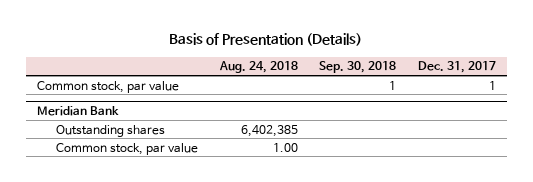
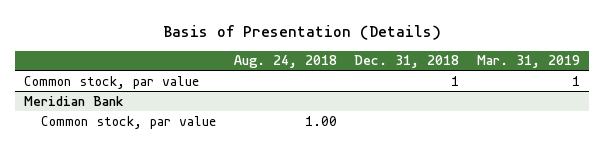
[319,61,397,74] Sep. 30, 2018 -> none
[418,61,497,74] Dec. 31, 2017 -> none
none -> [354,55,460,69] Dec. 31, 2018
none -> [476,55,580,69] Mar. 31, 2019
[55,124,165,137] Outstanding shares -> none

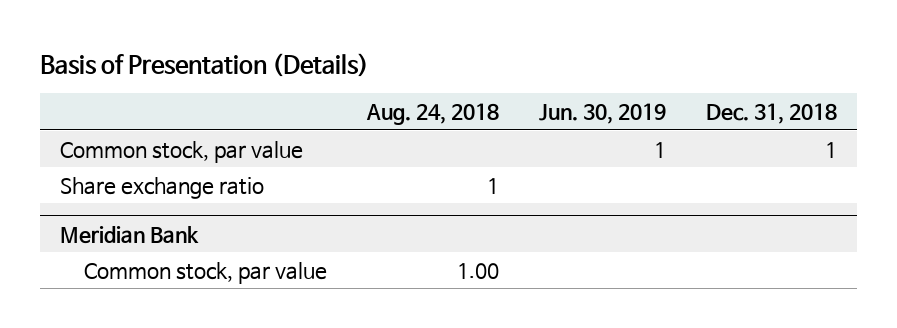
[476,55,580,69] Mar. 31, 2019 -> none
none -> [538,103,666,125] Jun. 30, 2019
none -> [60,176,265,199] Share exchange ratio

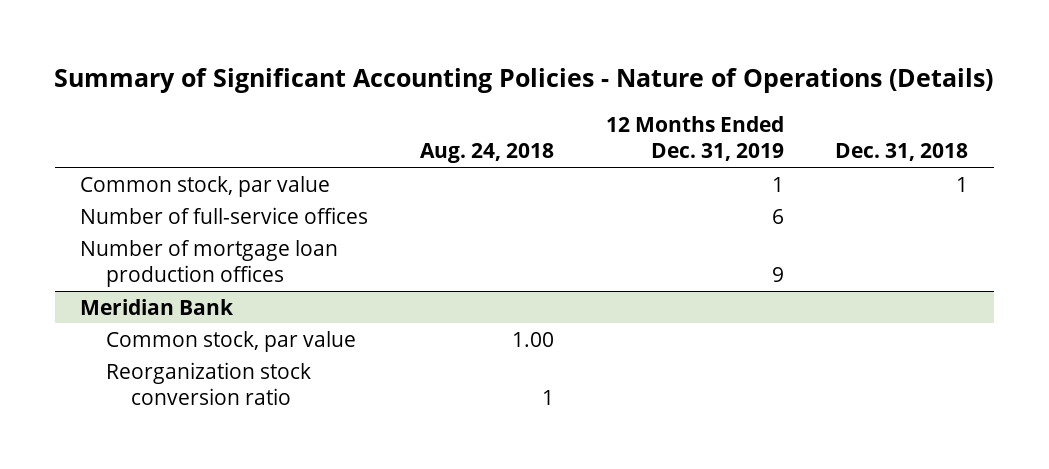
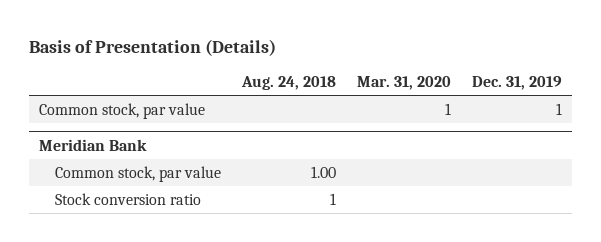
[54,68,994,94] Summary of Significant Accounting Policies - Nature of Operations (Details) -> [29,39,277,57] Basis of Presentation (Details)
[605,115,784,162] 12 Months Ended Dec. 31, 2019 -> none
[835,143,969,162] Dec. 31, 2018 -> none
none -> [356,76,451,91] Mar. 31, 2020
none -> [471,76,562,91] Dec. 31, 2019
[80,206,369,224] Number of full-service offices -> none
[80,239,339,288] Number of mortgage loan production offices -> none
[105,361,311,406] Reorganization stock conversion ratio -> [54,192,201,205] Stock conversion ratio

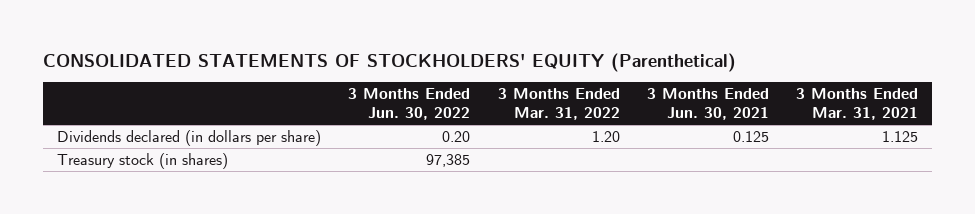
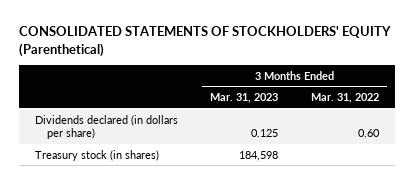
[348,88,471,120] 3 Months Ended Jun. 30, 2022 -> none
[646,88,769,120] 3 Months Ended Jun. 30, 2021 -> none
[796,88,919,120] 3 Months Ended Mar. 31, 2021 -> none
none -> [210,93,279,104] Mar. 31, 2023
[591,131,620,143] 1.20 -> [357,129,380,138] 0.60

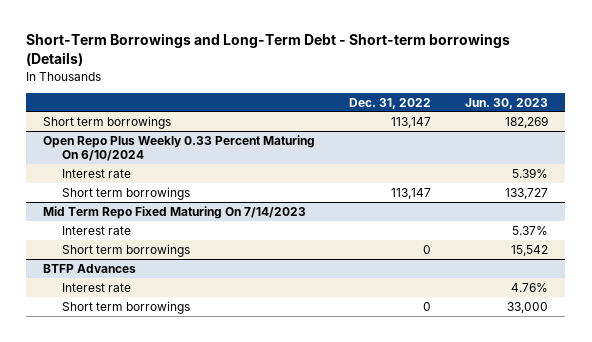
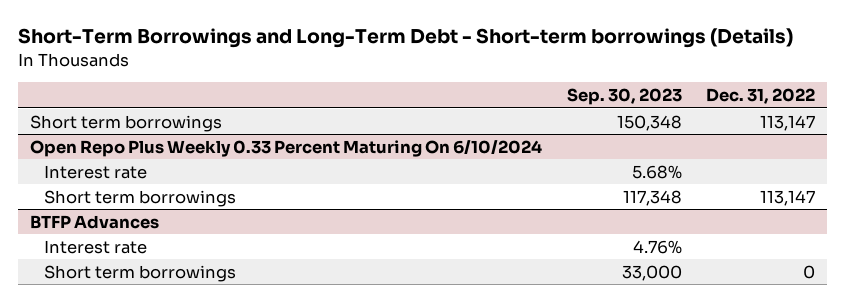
[465,97,549,109] Jun. 30, 2023 -> none
none -> [566,88,682,106] Sep. 30, 2023
[43,205,307,219] Mid Term Repo Fixed Maturing On 7/14/2023 -> none
[62,225,132,235] Interest rate -> none
[62,243,191,257] Short term borrowings -> none

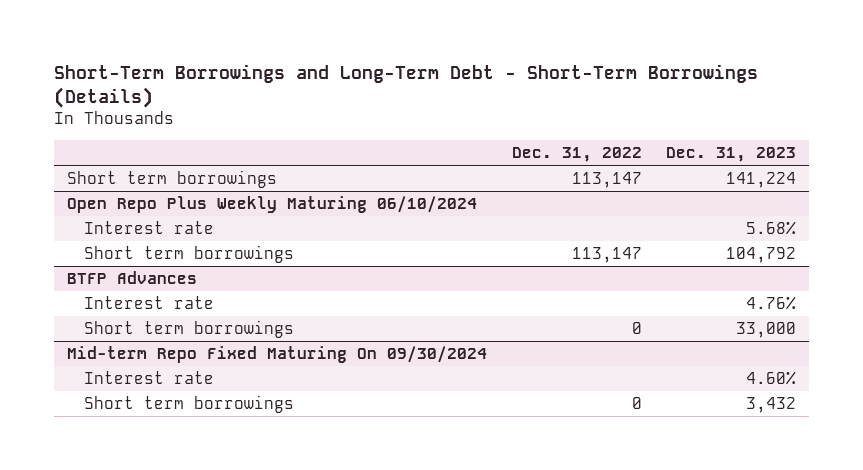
[17,28,793,49] Short-Term Borrowings and Long-Term Debt - Short-term borrowings (Details) -> [54,63,759,109] Short-Term Borrowings and Long-Term Debt - Short-Term Borrowings (Details)
[566,88,682,106] Sep. 30, 2023 -> none
none -> [666,147,797,163] Dec. 31, 2023
[30,139,543,157] Open Repo Plus Weekly 0.33 Percent Maturing On 6/10/2024 -> [66,196,477,214] Open Repo Plus Weekly Maturing 06/10/2024
none -> [66,346,487,364] Mid-term Repo Fixed Maturing On 09/30/2024
none -> [83,371,214,385] Interest rate
none -> [83,395,294,414] Short term borrowings

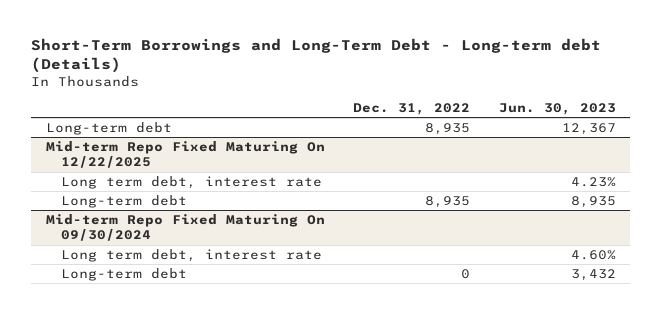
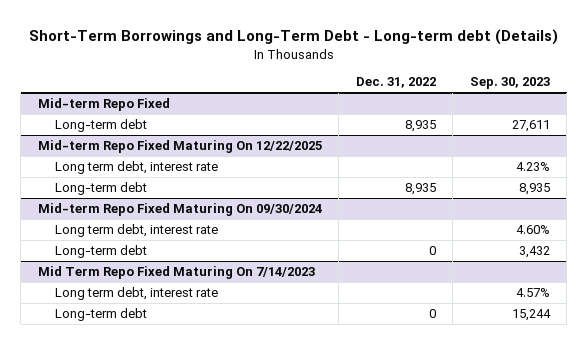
[498,102,616,115] Jun. 30, 2023 -> none
none -> [469,77,550,90] Sep. 30, 2023
none -> [37,97,170,111] Mid-term Repo Fixed
none -> [37,265,315,279] Mid Term Repo Fixed Maturing On 7/14/2023
none -> [55,286,219,300] Long term debt, interest rate
none -> [55,307,148,321] Long-term debt

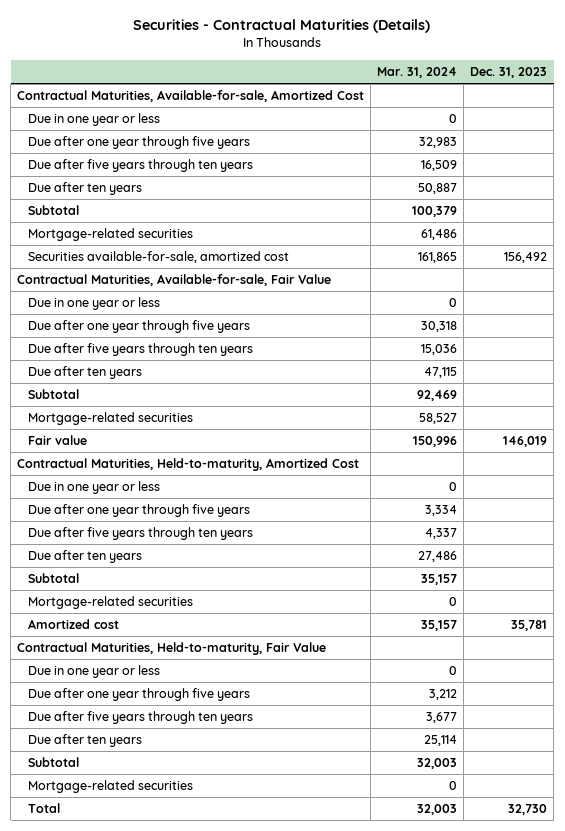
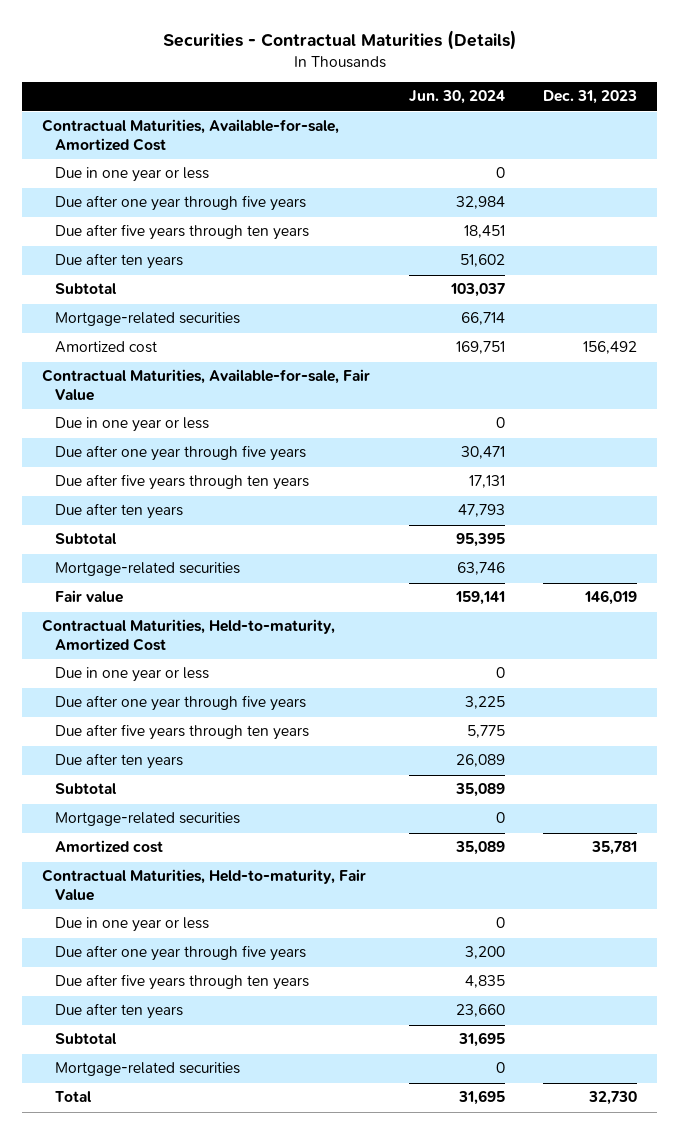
[377,67,458,79] Mar. 31, 2024 -> none
none -> [408,90,505,105] Jun. 30, 2024
[28,251,290,264] Securities available-for-sale, amortized cost -> [55,341,158,354] Amortized cost

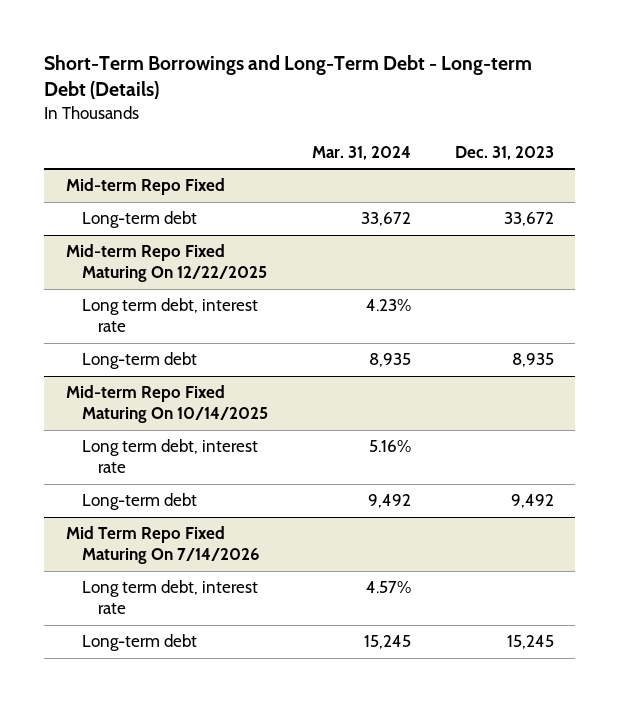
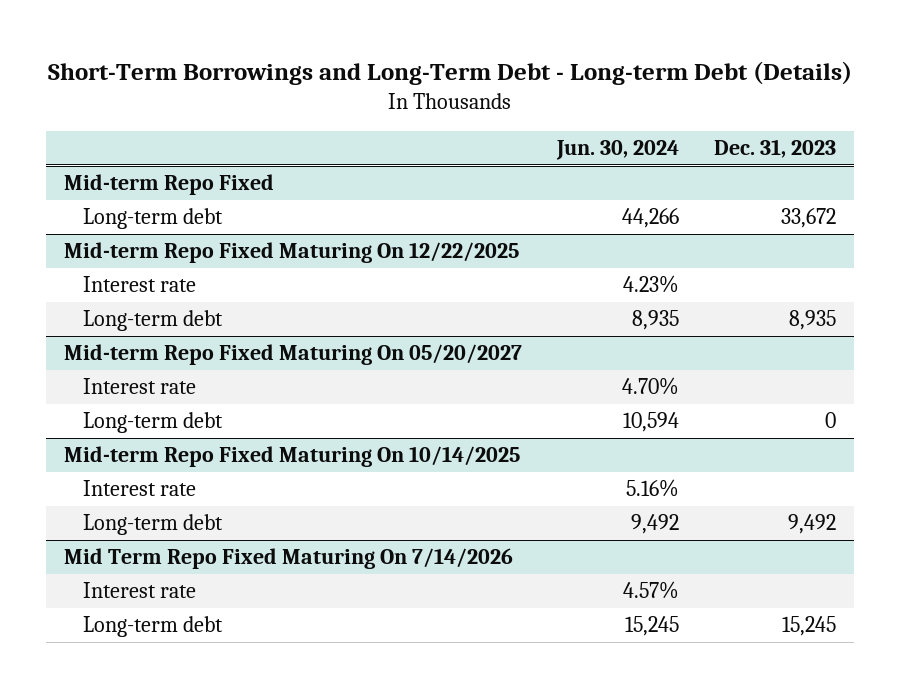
[311,145,411,160] Mar. 31, 2024 -> none
none -> [555,140,679,161] Jun. 30, 2024
[81,298,258,333] Long term debt, interest rate -> [83,276,197,293] Interest rate
none -> [63,344,522,366] Mid-term Repo Fixed Maturing On 05/20/2027
none -> [83,378,197,395] Interest rate
none -> [83,412,224,434] Long-term debt
[81,439,258,474] Long term debt, interest rate -> [83,480,197,497] Interest rate
[81,580,258,615] Long term debt, interest rate -> [83,582,197,599] Interest rate

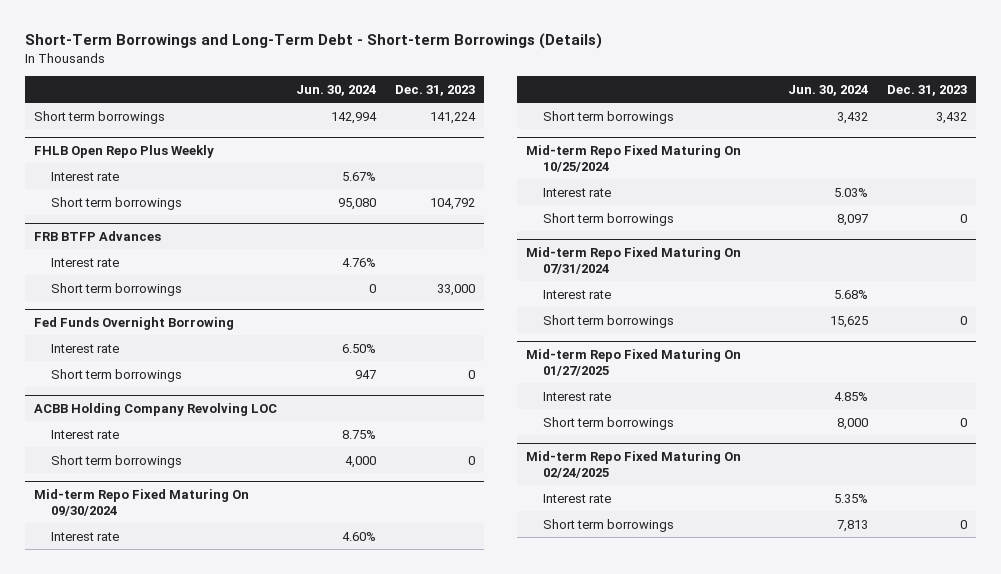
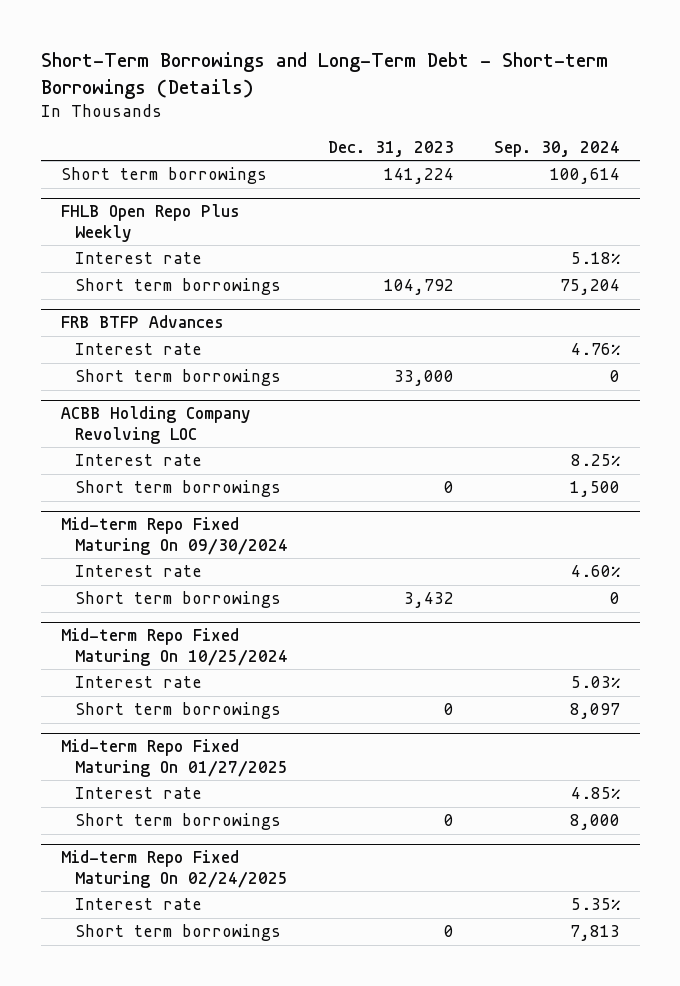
[295,84,376,96] Jun. 30, 2024 -> none
none -> [493,140,620,157] Sep. 30, 2024
[33,316,234,330] Fed Funds Overnight Borrowing -> none
[51,343,120,353] Interest rate -> none
[51,368,183,382] Short term borrowings -> none
[526,246,742,274] Mid-term Repo Fixed Maturing On 07/31/2024 -> none
[543,289,612,299] Interest rate -> none
[543,314,675,328] Short term borrowings -> none

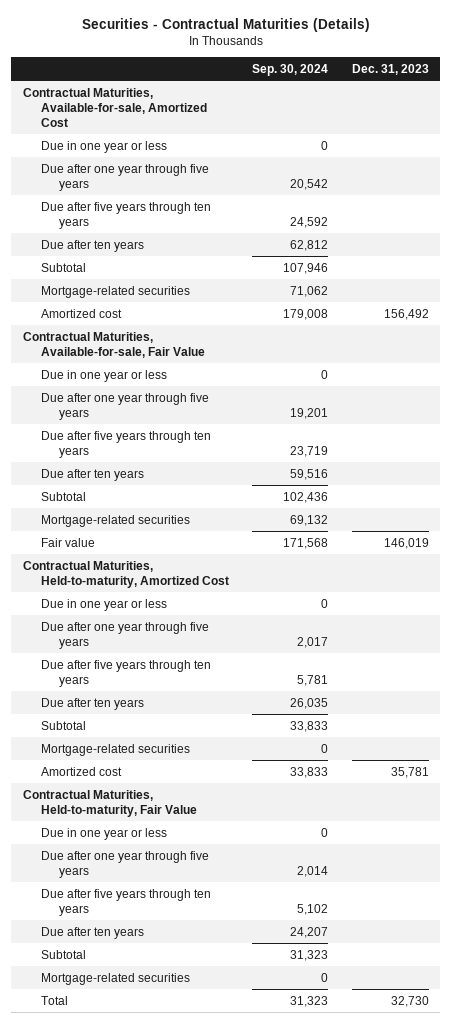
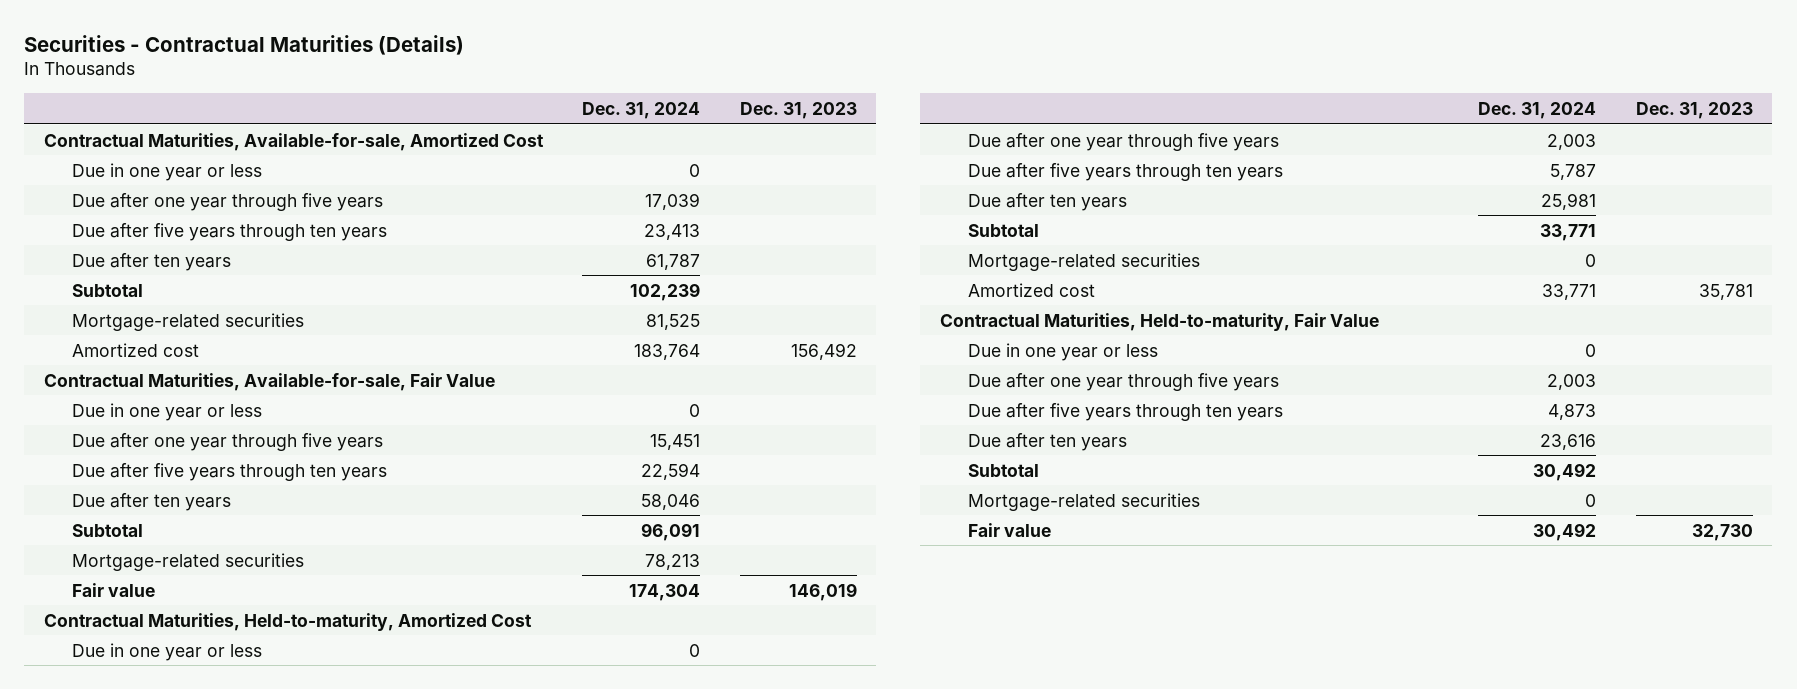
[252,63,329,76] Sep. 30, 2024 -> none
none -> [582,101,701,119] Dec. 31, 2024
[40,995,68,1005] Total -> [968,522,1052,537] Fair value

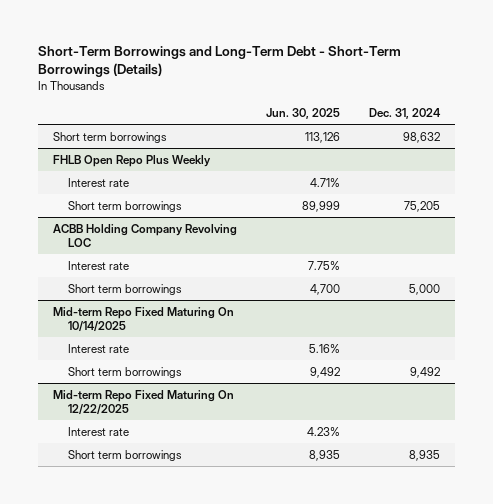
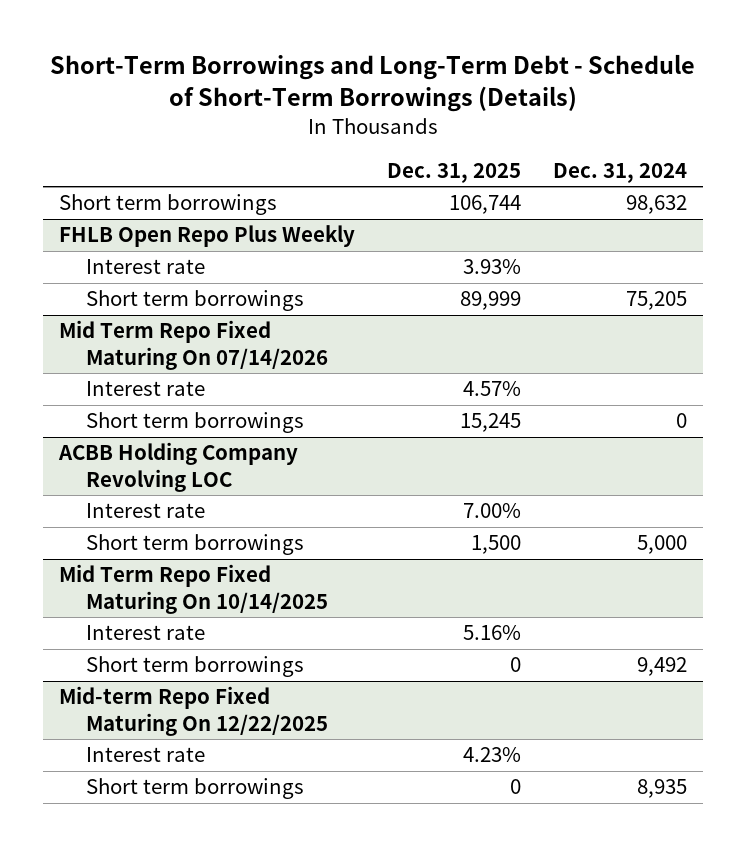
[37,46,401,78] Short-Term Borrowings and Long-Term Debt - Short-Term Borrowings (Details) -> [50,54,696,113] Short-Term Borrowings and Long-Term Debt - Schedule of Short-Term Borrowings (Details)
[265,108,340,120] Jun. 30, 2025 -> none
none -> [387,162,522,183] Dec. 31, 2025
none -> [58,320,329,370] Mid Term Repo Fixed Maturing On 07/14/2026
none -> [86,381,206,397] Interest rate
none -> [86,412,305,434] Short term borrowings
[52,306,234,332] Mid-term Repo Fixed Maturing On 10/14/2025 -> [58,564,329,614] Mid Term Repo Fixed Maturing On 10/14/2025

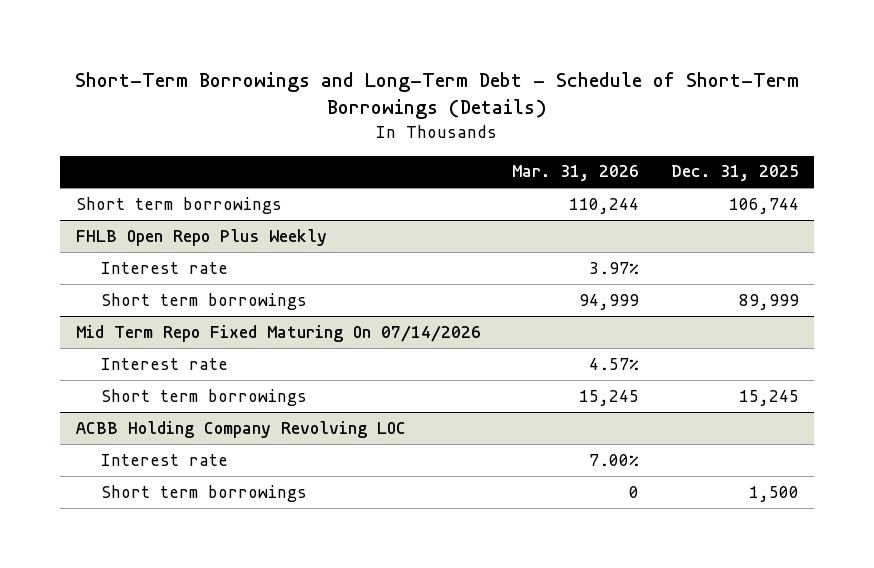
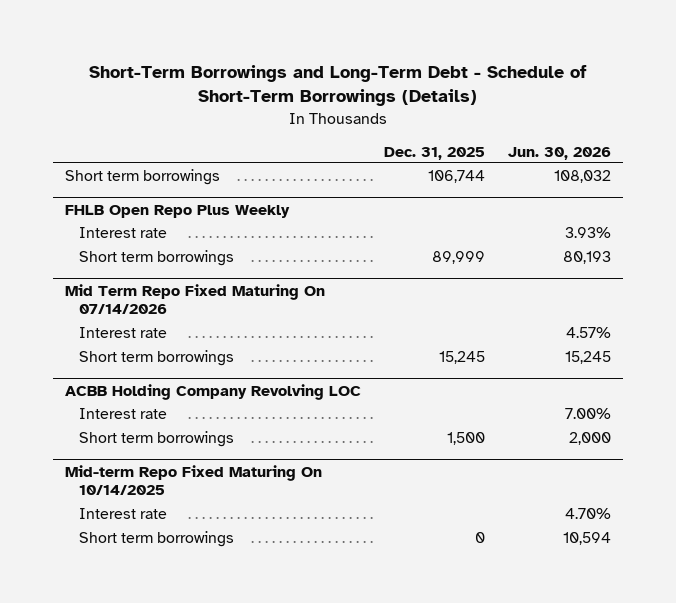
[512,165,640,182] Mar. 31, 2026 -> none
none -> [508,146,612,160] Jun. 30, 2026
none -> [64,464,322,496] Mid-term Repo Fixed Maturing On 10/14/2025
none -> [78,508,167,520] Interest rate
none -> [78,531,234,548] Short term borrowings

